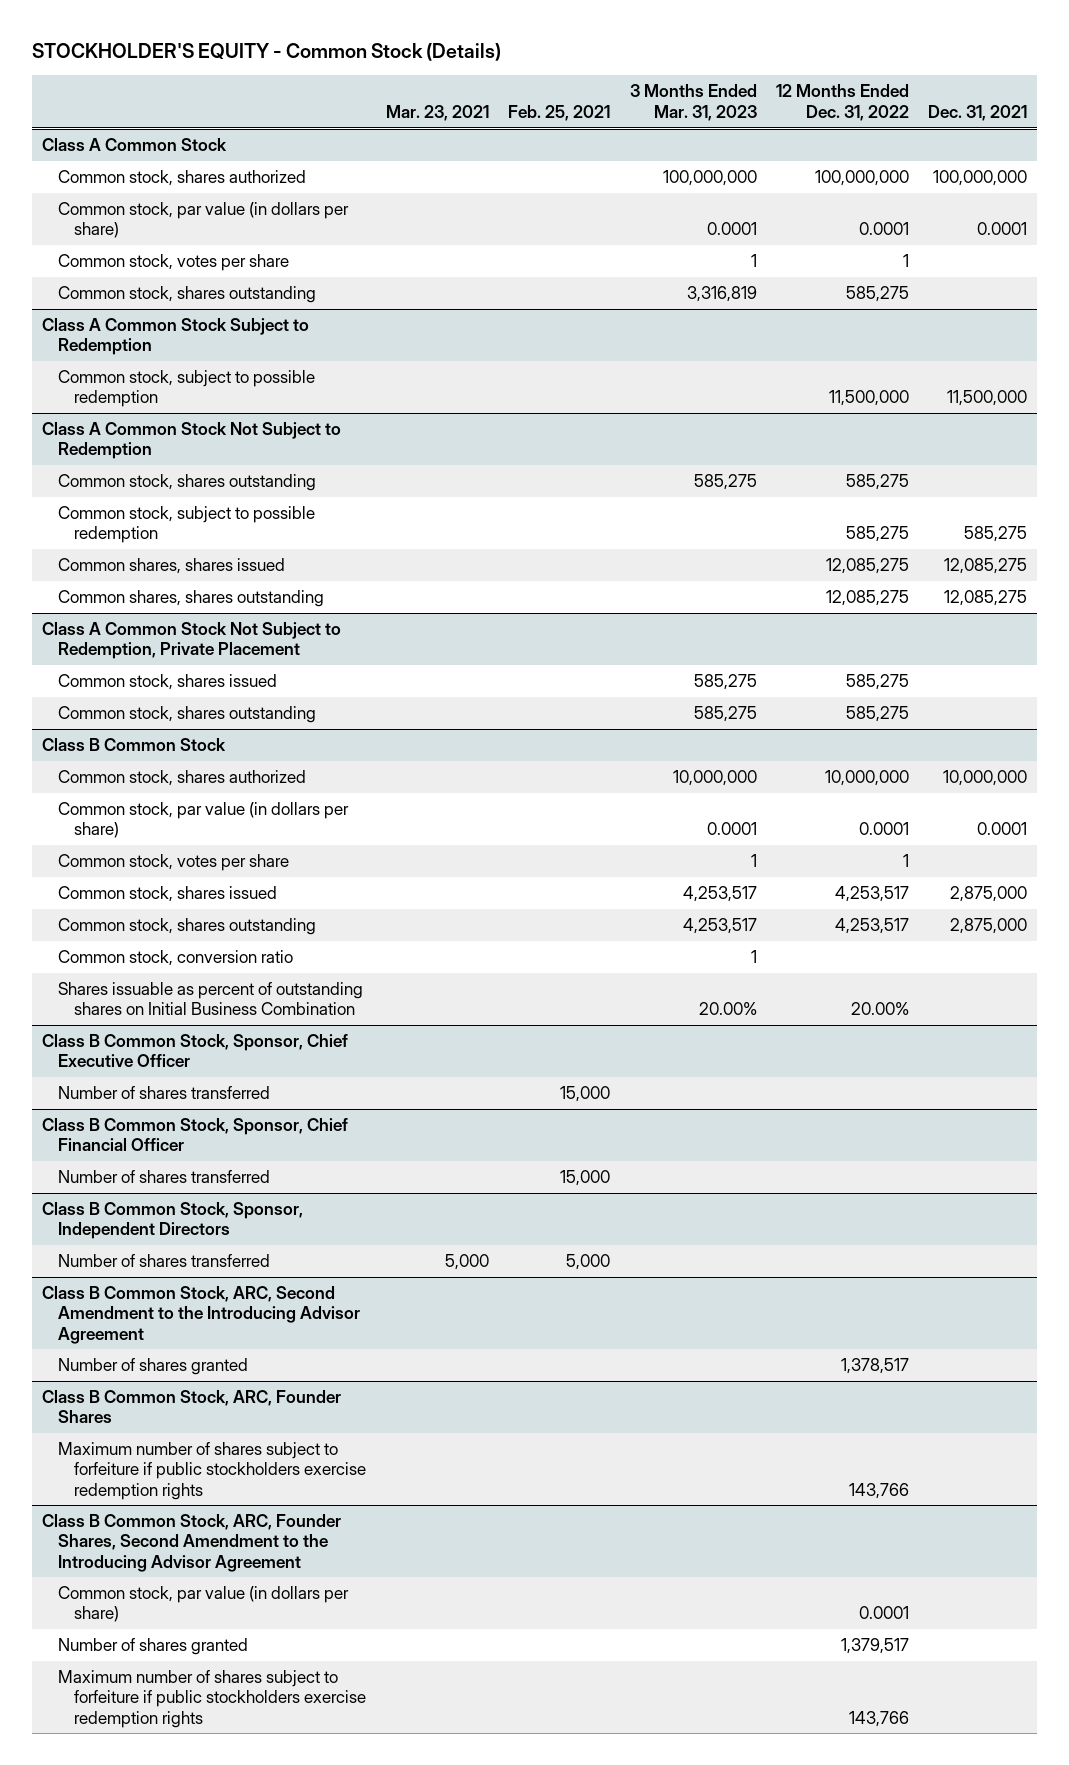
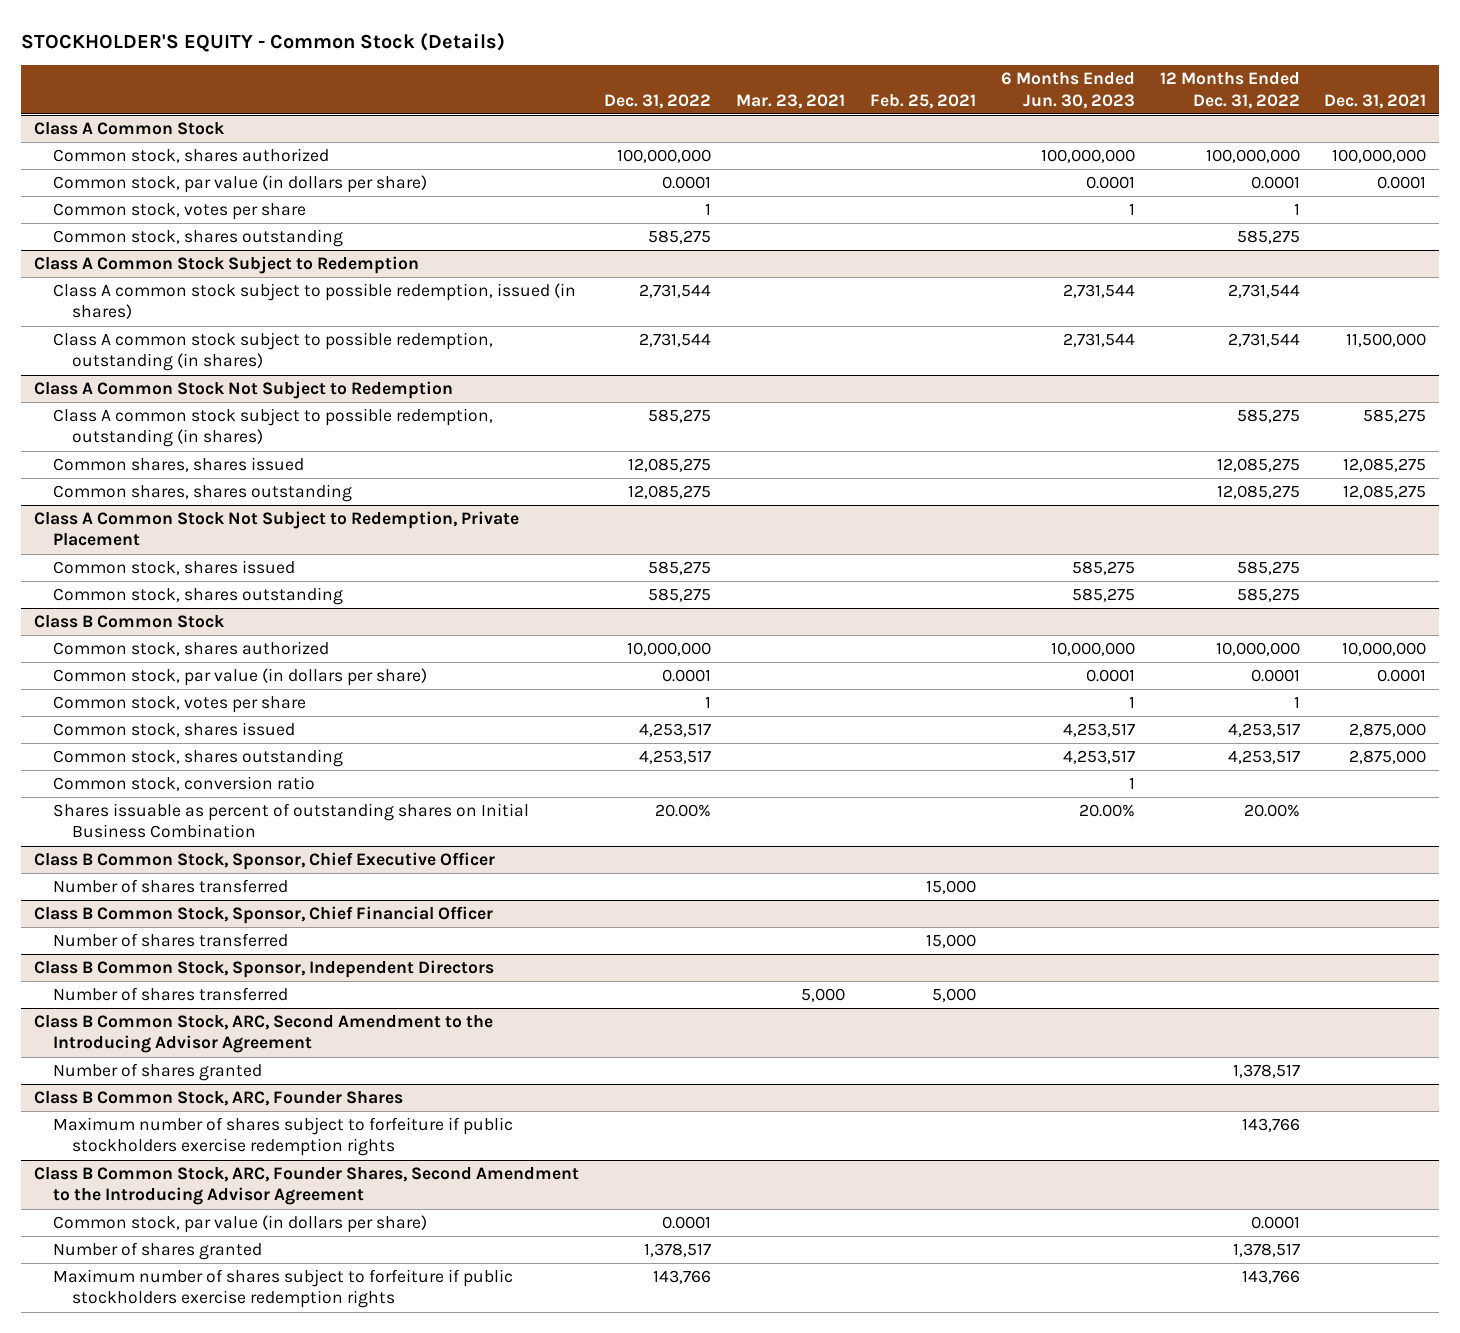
[629,84,757,121] 3 Months Ended Mar. 31, 2023 -> none
none -> [603,93,711,109] Dec. 31, 2022
none -> [1000,72,1135,109] 6 Months Ended Jun. 30, 2023
none -> [53,282,577,320] Class A common stock subject to possible redemption, issued (in shares)
[57,370,315,408] Common stock, subject to possible redemption -> [53,331,494,372] Class A common stock subject to possible redemption, outstanding (in shares)
[829,390,910,407] 11,500,000 -> [1227,332,1300,347] 2,731,544
[57,474,316,492] Common stock, shares outstanding -> none
[57,506,315,544] Common stock, subject to possible redemption -> [53,407,494,448] Class A common stock subject to possible redemption, outstanding (in shares)
[841,1638,910,1655] 1,379,517 -> [1232,1242,1300,1257] 1,378,517

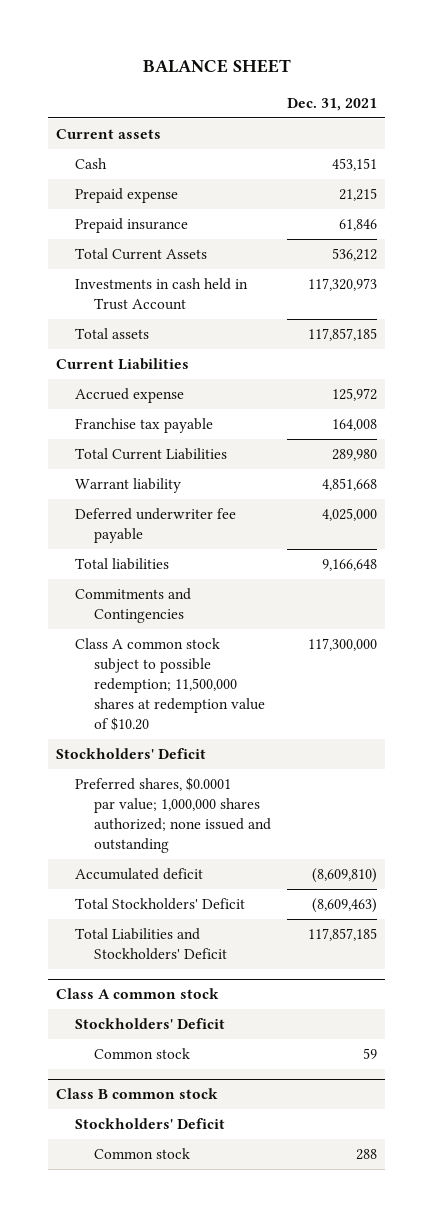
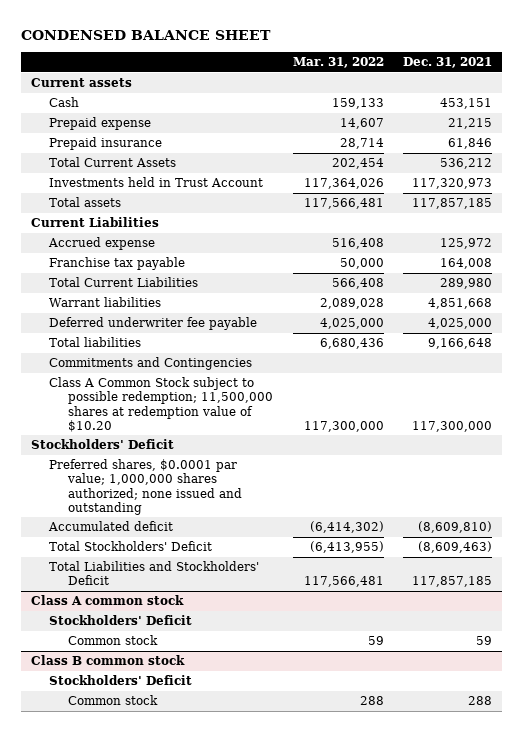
[142,59,291,74] BALANCE SHEET -> [20,29,271,40] CONDENSED BALANCE SHEET
none -> [292,57,384,69] Mar. 31, 2022
[75,277,249,311] Investments in cash held in Trust Account -> [49,177,264,188] Investments held in Trust Account
[75,477,182,493] Warrant liability -> [49,297,162,308] Warrant liabilities
[75,637,265,732] Class A common stock subject to possible redemption; 11,500,000 shares at redemption value of $10.20 -> [49,377,274,432] Class A Common Stock subject to possible redemption; 11,500,000 shares at redemption value of $10.20

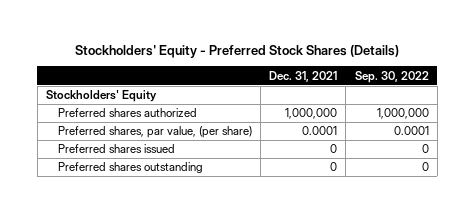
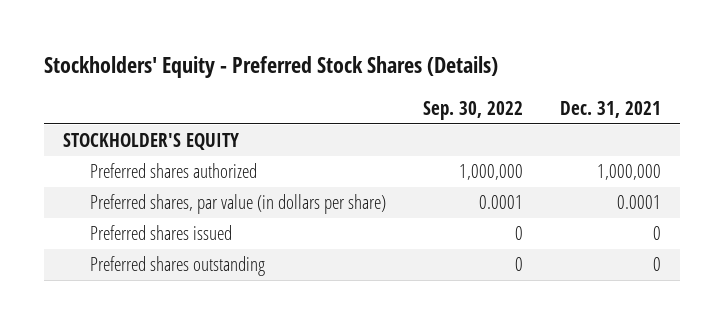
[45,90,157,103] Stockholders' Equity -> [62,133,239,151] STOCKHOLDER'S EQUITY
[57,126,252,139] Preferred shares, par value, (per share) -> [90,194,387,215] Preferred shares, par value (in dollars per share)

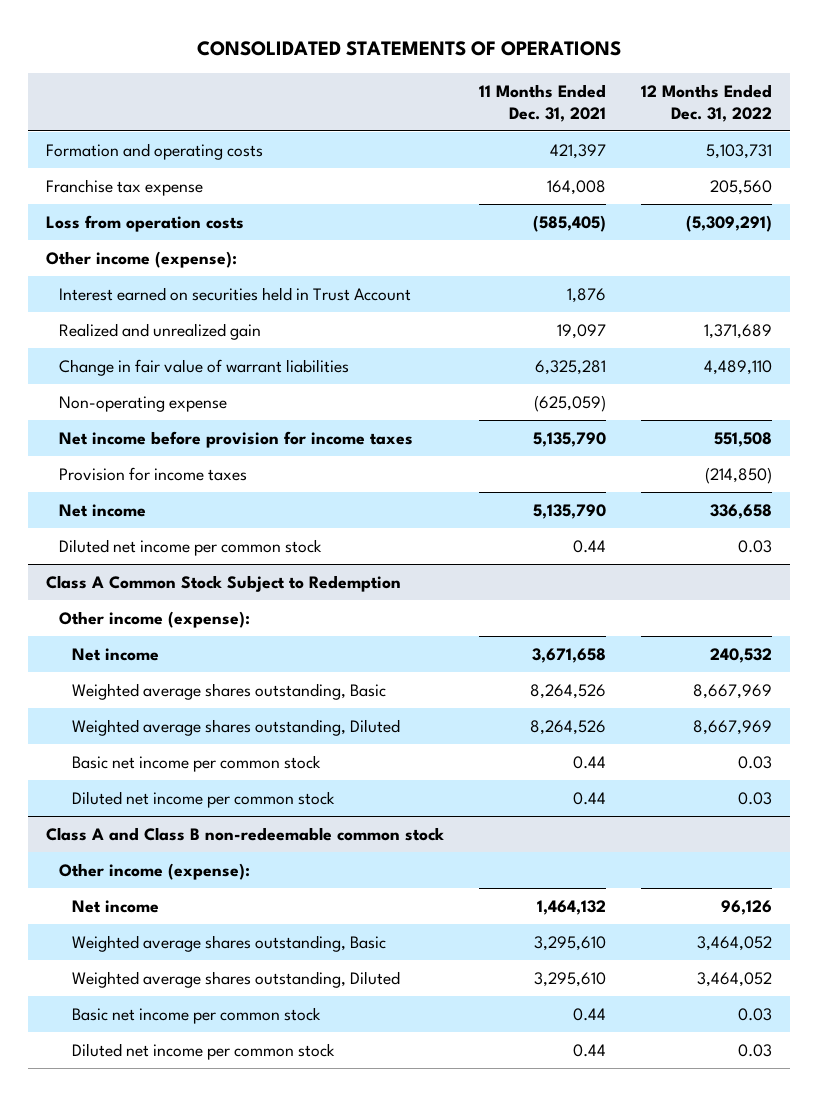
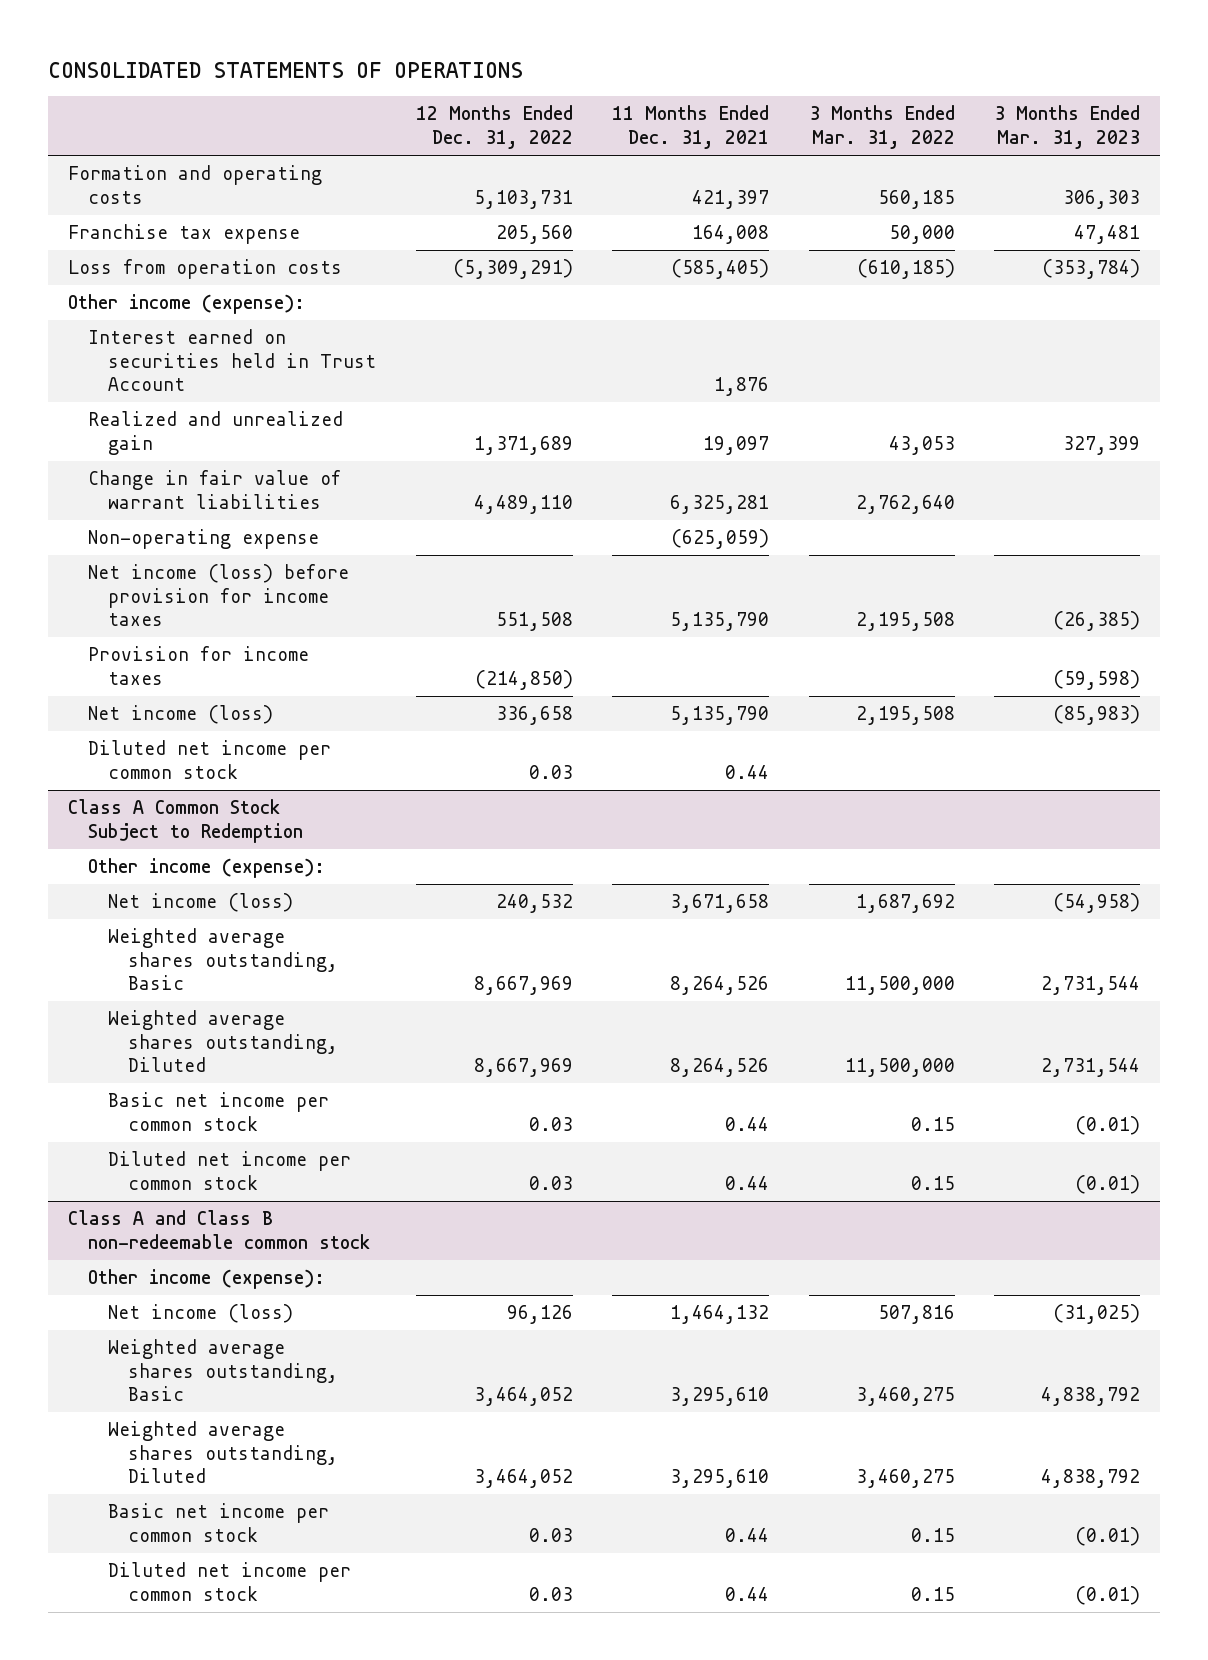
none -> [808,105,955,150] 3 Months Ended Mar. 31, 2022
none -> [994,105,1141,150] 3 Months Ended Mar. 31, 2023
[58,430,413,448] Net income before provision for income taxes -> [87,563,349,627] Net income (loss) before provision for income taxes
[58,503,146,517] Net income -> [87,704,273,724] Net income (loss)
[71,647,159,661] Net income -> [108,892,294,912] Net income (loss)
[71,899,159,913] Net income -> [108,1303,294,1323] Net income (loss)

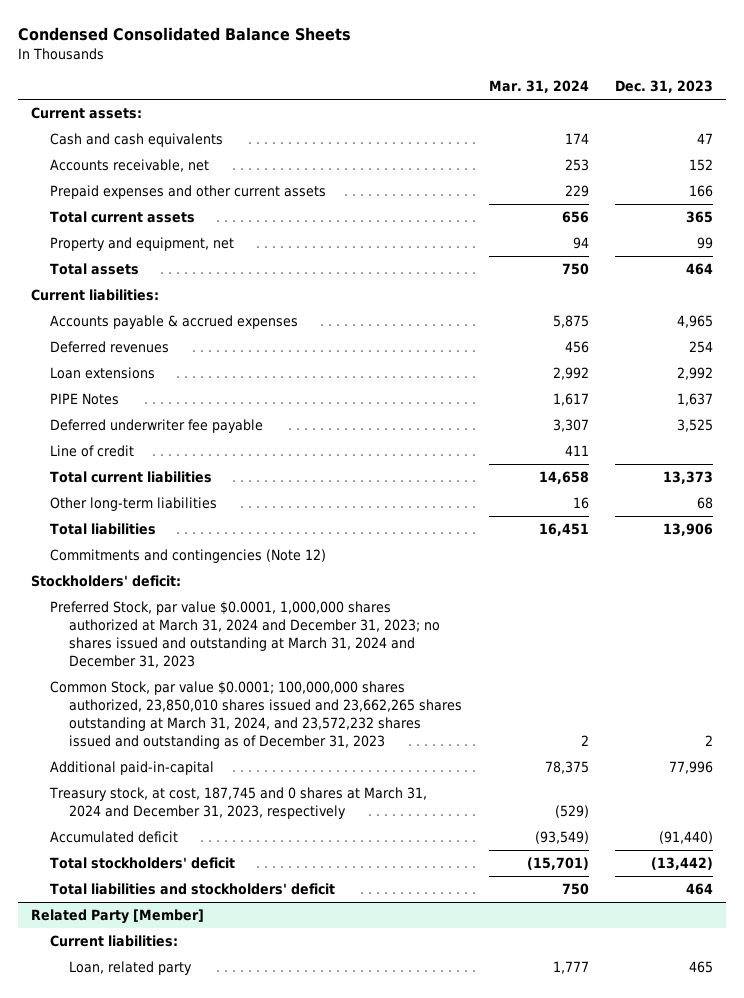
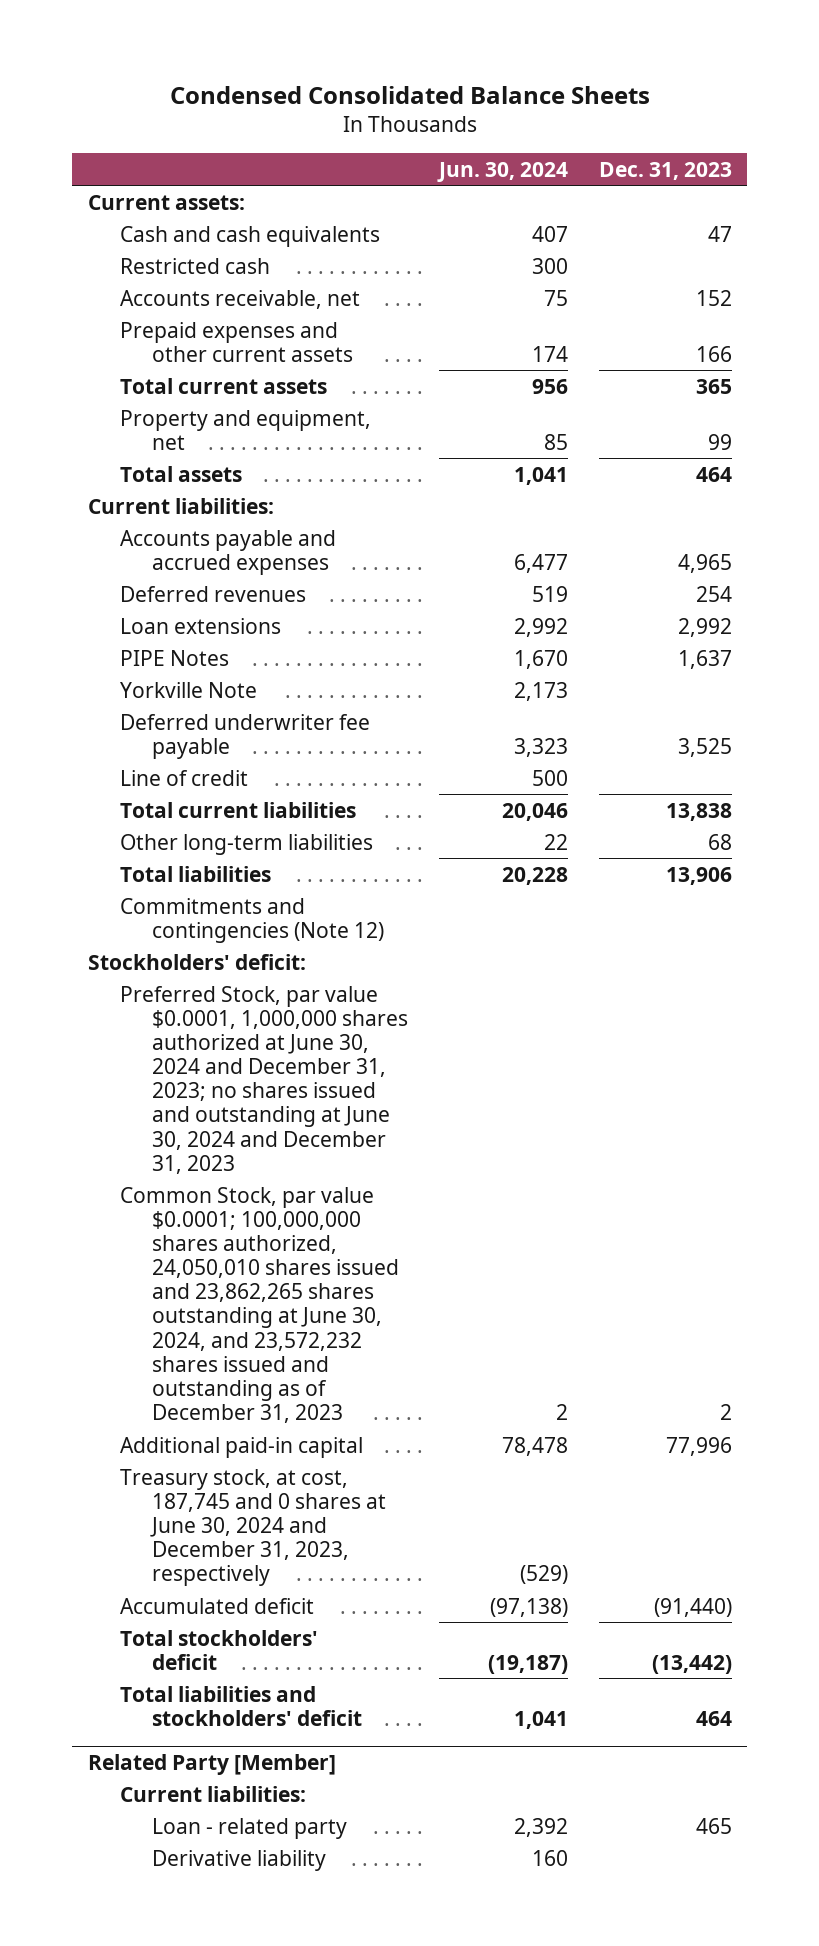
[488,80,589,94] Mar. 31, 2024 -> none
none -> [436,161,568,182] Jun. 30, 2024
none -> [119,257,270,274] Restricted cash
[50,315,299,330] Accounts payable & accrued expenses -> [119,529,336,575] Accounts payable and accrued expenses
none -> [119,681,257,698] Yorkville Note
[663,471,714,485] 13,373 -> [665,802,732,821] 13,838
[50,601,441,668] Preferred Stock, par value $0.0001, 1,000,000 shares authorized at March 31, 2024 and December 31, 2023; no shares issued and outstanding at March 31, 2024 and December 31, 2023 -> [119,985,408,1174] Preferred Stock, par value $0.0001, 1,000,000 shares authorized at June 30, 2024 and December 31, 2023; no shares issued and outstanding at June 30, 2024 and December 31, 2023
[50,681,463,749] Common Stock, par value $0.0001; 100,000,000 shares authorized, 23,850,010 shares issued and 23,662,265 shares outstanding at March 31, 2024, and 23,572,232 shares issued and outstanding as of December 31, 2023 -> [119,1186,399,1424] Common Stock, par value $0.0001; 100,000,000 shares authorized, 24,050,010 shares issued and 23,862,265 shares outstanding at June 30, 2024, and 23,572,232 shares issued and outstanding as of December 31, 2023
[50,761,215,776] Additional paid-in-capital -> [119,1436,363,1458] Additional paid-in capital
[49,787,428,820] Treasury stock, at cost, 187,745 and 0 shares at March 31, 2024 and December 31, 2023, respectively -> [119,1468,386,1587] Treasury stock, at cost, 187,745 and 0 shares at June 30, 2024 and December 31, 2023, respectively
[69,961,193,976] Loan, related party -> [151,1817,347,1839] Loan - related party
none -> [151,1849,326,1871] Derivative liability

